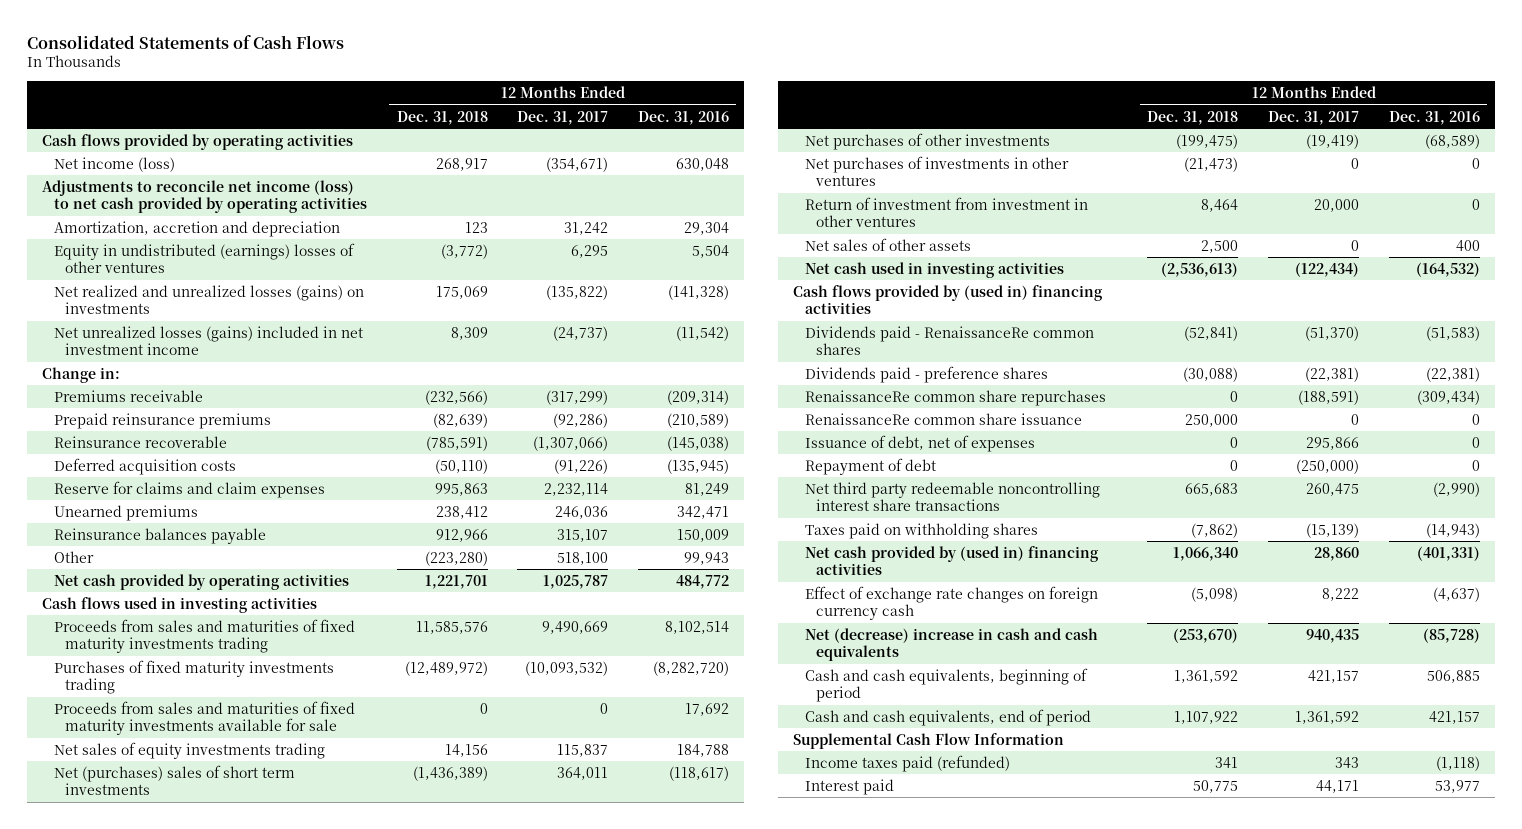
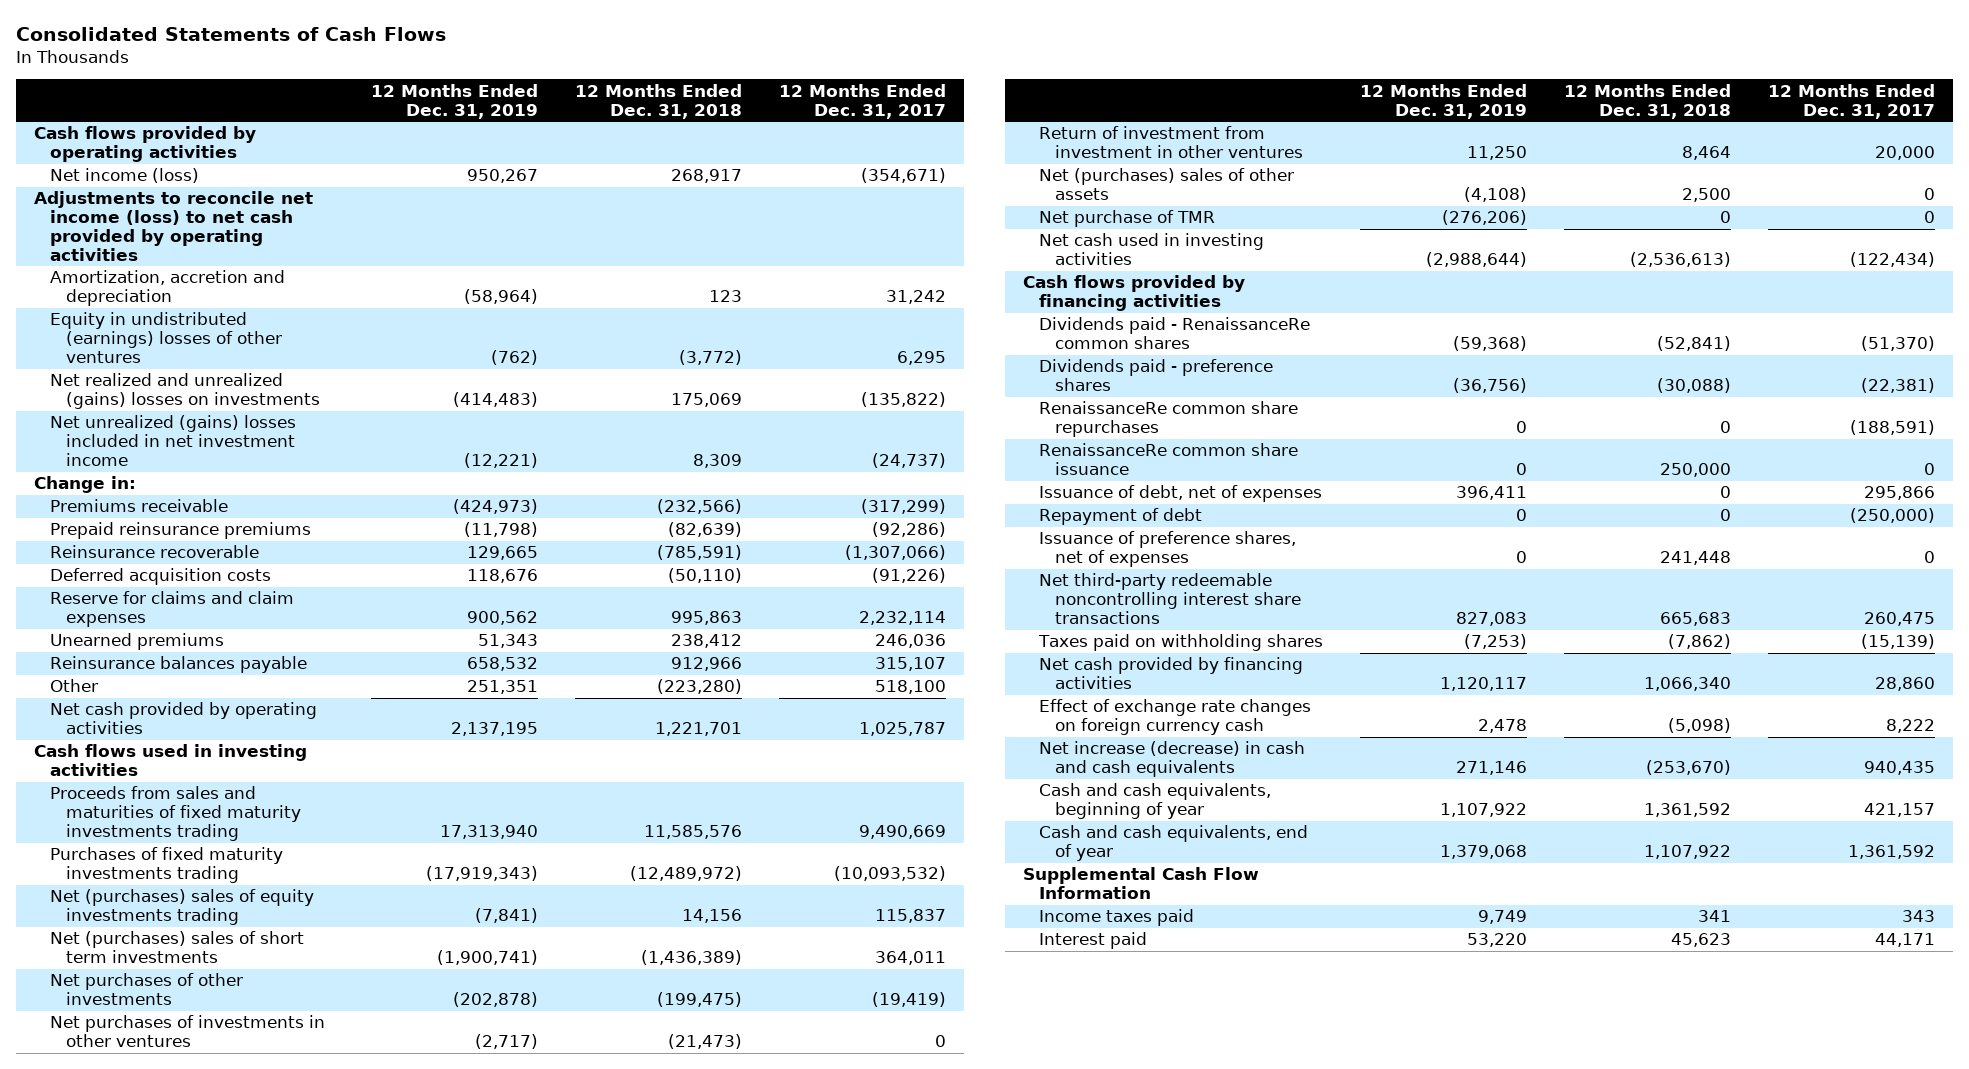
[637,110,729,125] Dec. 31, 2016 -> none
none -> [371,83,539,119] 12 Months Ended Dec. 31, 2019
[53,284,364,315] Net realized and unrealized losses (gains) on investments -> [50,373,321,410] Net realized and unrealized (gains) losses on investments
[53,325,363,356] Net unrealized losses (gains) included in net investment income -> [50,415,297,466] Net unrealized (gains) losses included in net investment income
[53,700,355,736] Proceeds from sales and maturities of fixed maturity investments available for sale -> none
[53,741,325,759] Net sales of equity investments trading -> [50,889,315,926] Net (purchases) sales of equity investments trading
[804,237,971,251] Net sales of other assets -> [1039,168,1295,201] Net (purchases) sales of other assets
none -> [1039,210,1216,228] Net purchase of TMR
[793,284,1104,315] Cash flows provided by (used in) financing activities -> [1023,275,1246,312] Cash flows provided by financing activities
none -> [1039,531,1297,568] Issuance of preference shares, net of expenses
[804,481,1100,512] Net third party redeemable noncontrolling interest share transactions -> [1039,573,1302,624] Net third-party redeemable noncontrolling interest share transactions
[804,545,1099,576] Net cash provided by (used in) financing activities -> [1039,657,1304,690] Net cash provided by financing activities
[804,627,1098,662] Net (decrease) increase in cash and cash equivalents -> [1039,741,1306,778] Net increase (decrease) in cash and cash equivalents
[804,667,1088,703] Cash and cash equivalents, beginning of period -> [1039,783,1272,820] Cash and cash equivalents, beginning of year
[804,708,1091,726] Cash and cash equivalents, end of period -> [1039,825,1309,862] Cash and cash equivalents, end of year
[804,754,1010,772] Income taxes paid (refunded) -> [1039,909,1195,927] Income taxes paid
[1193,779,1239,793] 50,775 -> [1671,933,1732,948] 45,623

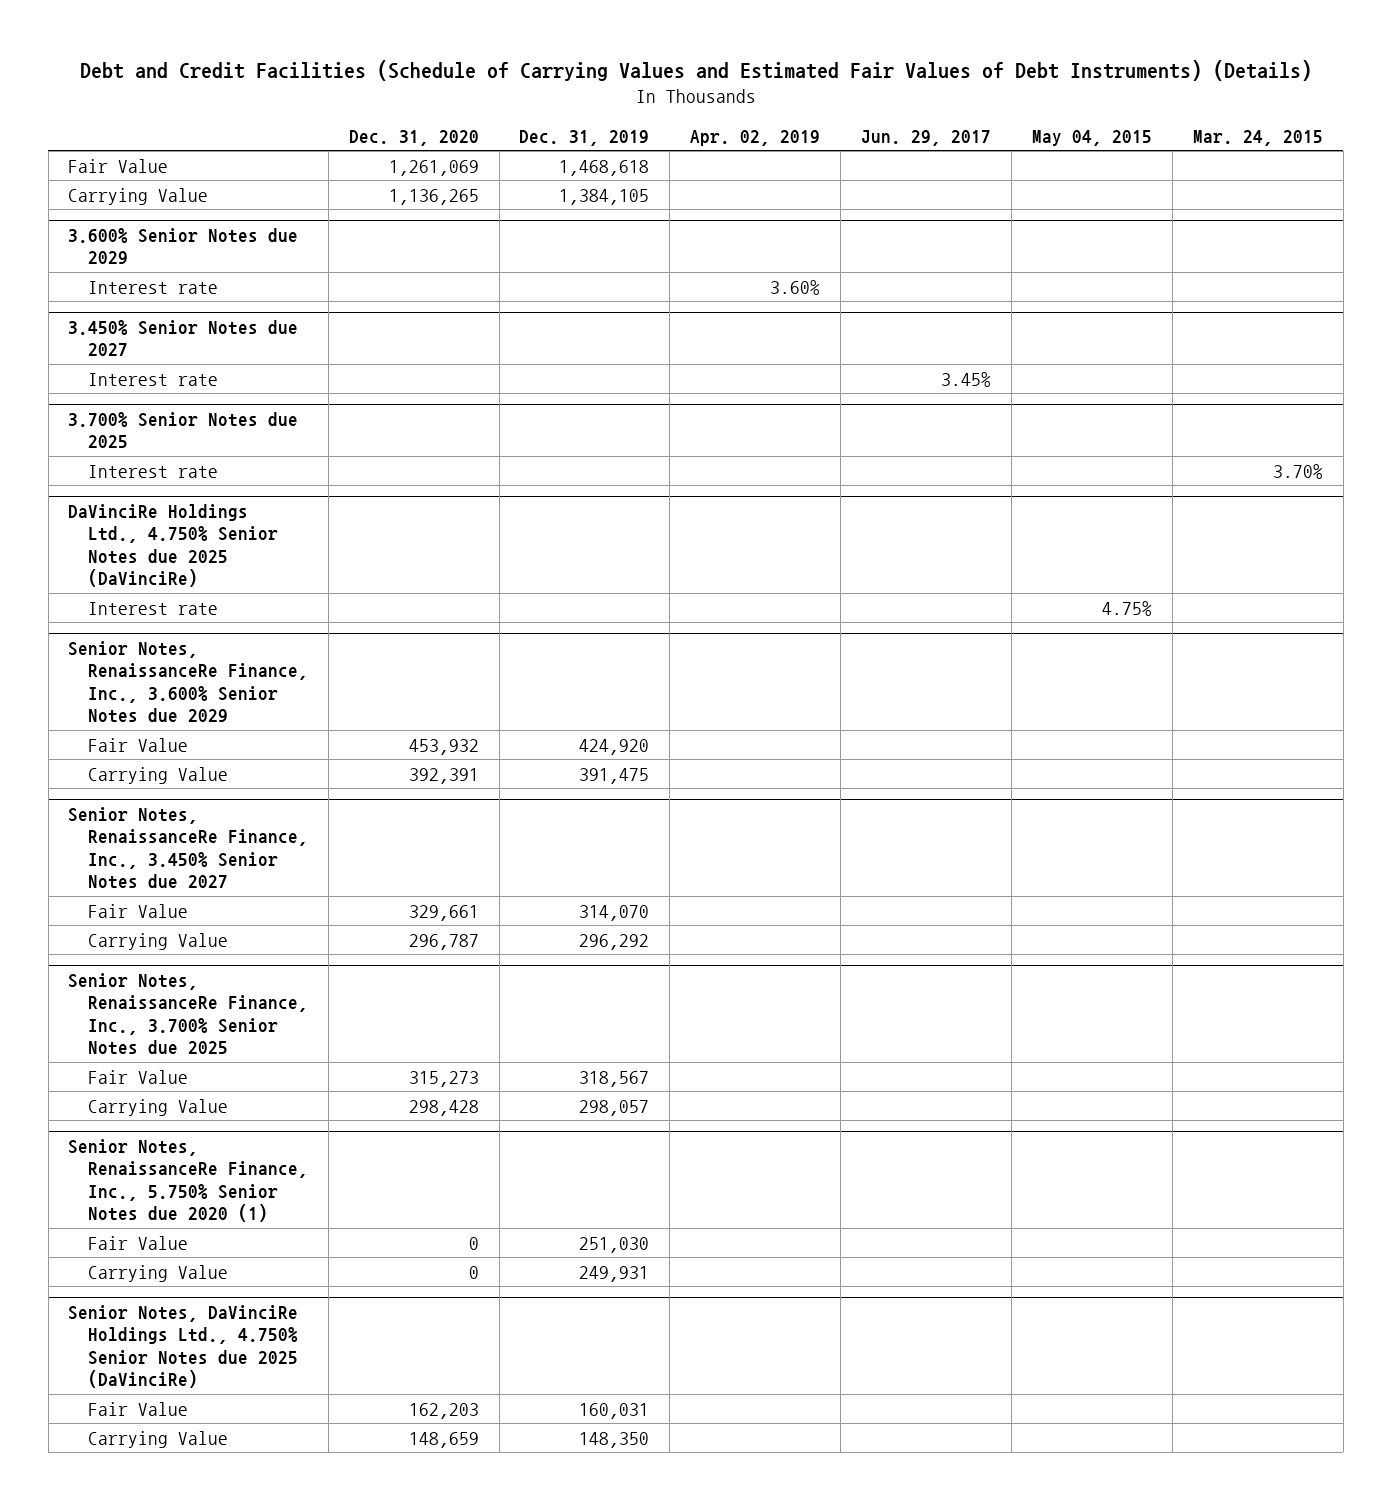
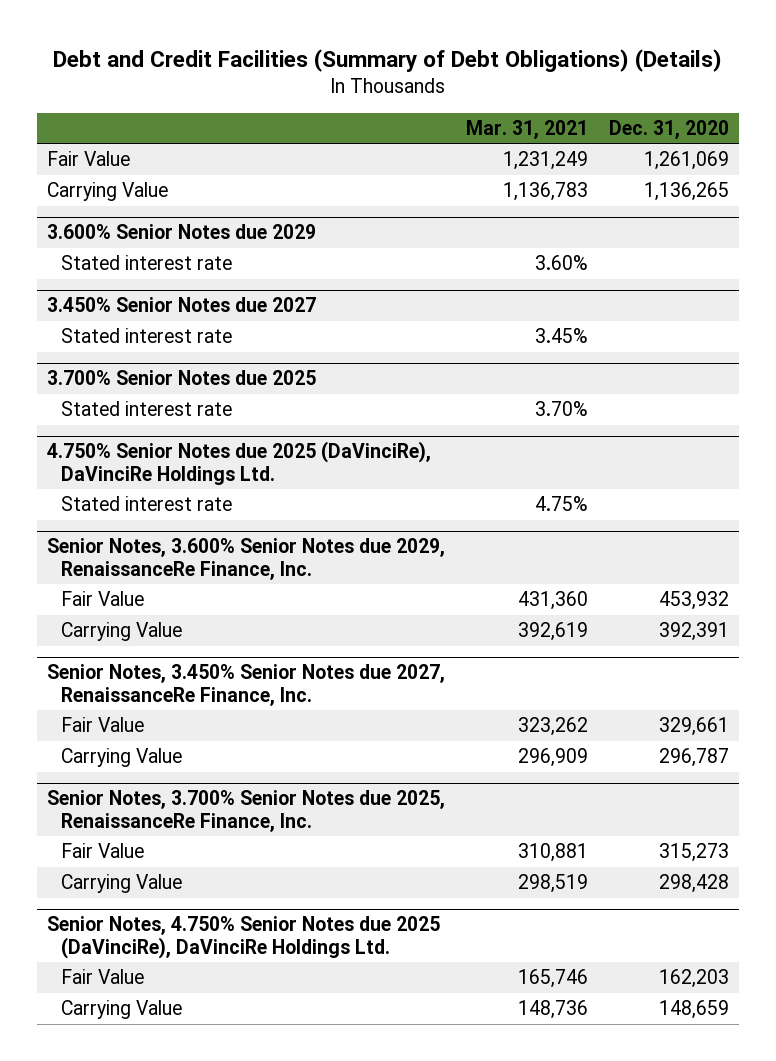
[79,60,1312,82] Debt and Credit Facilities (Schedule of Carrying Values and Estimated Fair Values of Debt Instruments) (Details) -> [53,49,723,73] Debt and Credit Facilities (Summary of Debt Obligations) (Details)
[519,129,650,146] Dec. 31, 2019 -> none
[690,129,821,146] Apr. 02, 2019 -> none
[861,129,992,146] Jun. 29, 2017 -> none
[1031,129,1152,146] May 04, 2015 -> none
[1192,129,1323,146] Mar. 24, 2015 -> none
none -> [466,119,589,139] Mar. 31, 2021
[87,280,218,294] Interest rate -> [61,255,233,271] Stated interest rate
[87,372,218,386] Interest rate -> [61,328,233,344] Stated interest rate
[87,464,218,478] Interest rate -> [61,401,233,417] Stated interest rate
[68,503,278,588] DaVinciRe Holdings Ltd., 4.750% Senior Notes due 2025 (DaVinciRe) -> [47,441,432,486] 4.750% Senior Notes due 2025 (DaVinciRe), DaVinciRe Holdings Ltd.
[87,601,218,615] Interest rate -> [61,496,233,512] Stated interest rate
[68,640,308,724] Senior Notes, RenaissanceRe Finance, Inc., 3.600% Senior Notes due 2029 -> [47,538,446,581] Senior Notes, 3.600% Senior Notes due 2029, RenaissanceRe Finance, Inc.
[68,806,308,890] Senior Notes, RenaissanceRe Finance, Inc., 3.450% Senior Notes due 2027 -> [47,664,446,707] Senior Notes, 3.450% Senior Notes due 2027, RenaissanceRe Finance, Inc.
[68,972,308,1056] Senior Notes, RenaissanceRe Finance, Inc., 3.700% Senior Notes due 2025 -> [47,790,446,833] Senior Notes, 3.700% Senior Notes due 2025, RenaissanceRe Finance, Inc.
[68,1138,308,1223] Senior Notes, RenaissanceRe Finance, Inc., 5.750% Senior Notes due 2020 (1) -> none
[87,1235,188,1250] Fair Value -> none
[87,1264,228,1282] Carrying Value -> none
[68,1304,299,1389] Senior Notes, DaVinciRe Holdings Ltd., 4.750% Senior Notes due 2025 (DaVinciRe) -> [47,916,441,960] Senior Notes, 4.750% Senior Notes due 2025 (DaVinciRe), DaVinciRe Holdings Ltd.

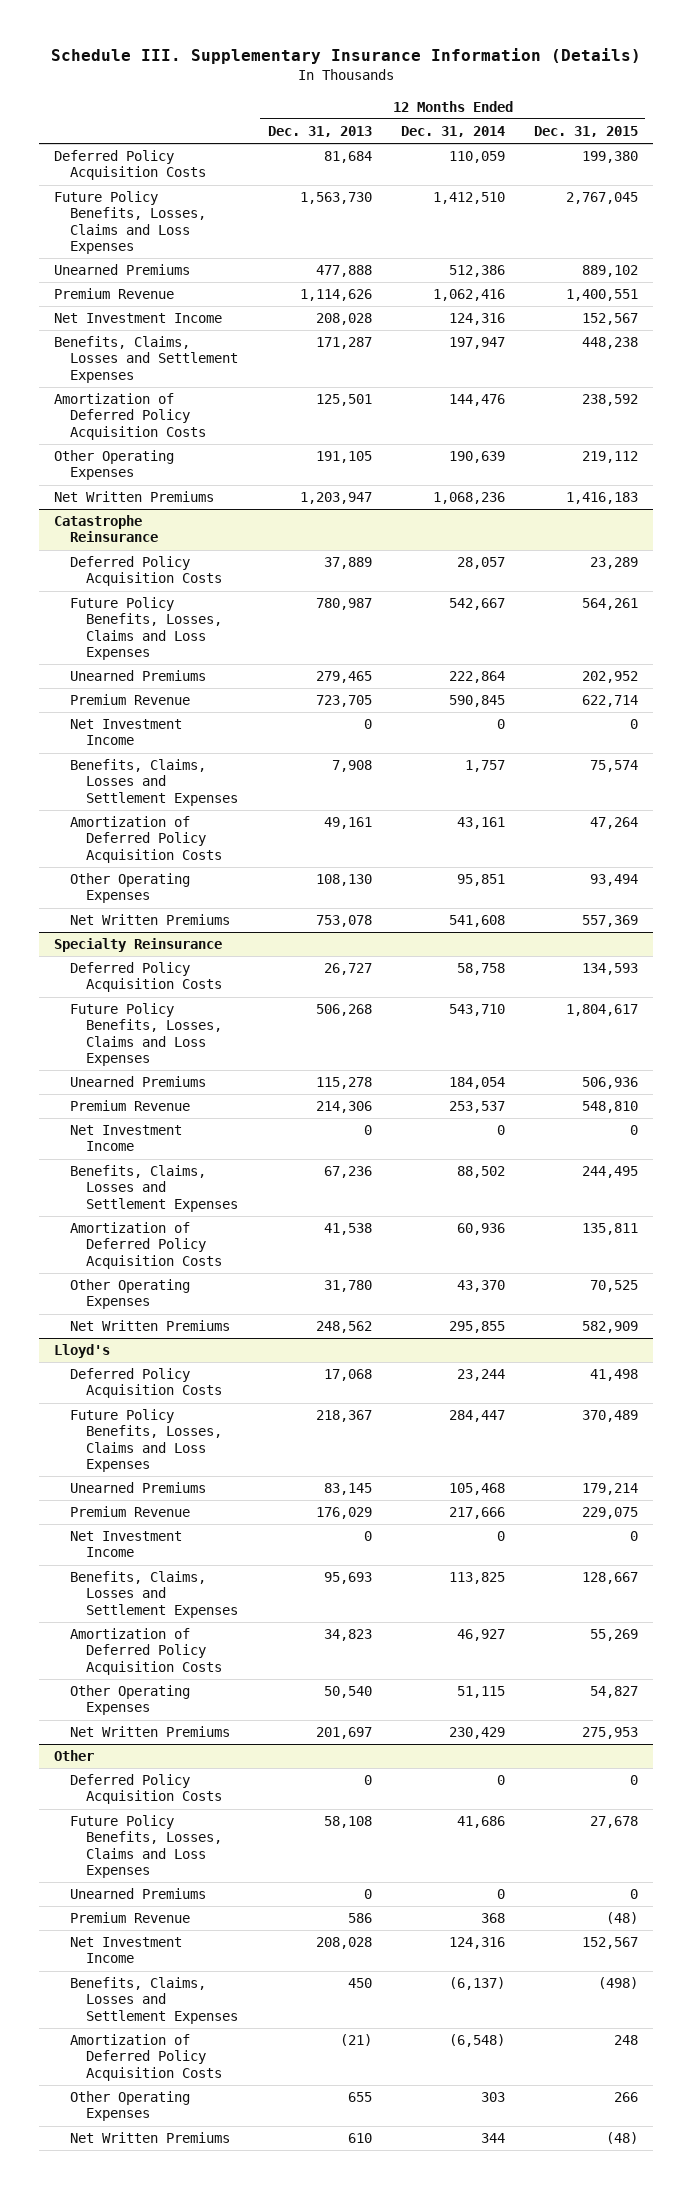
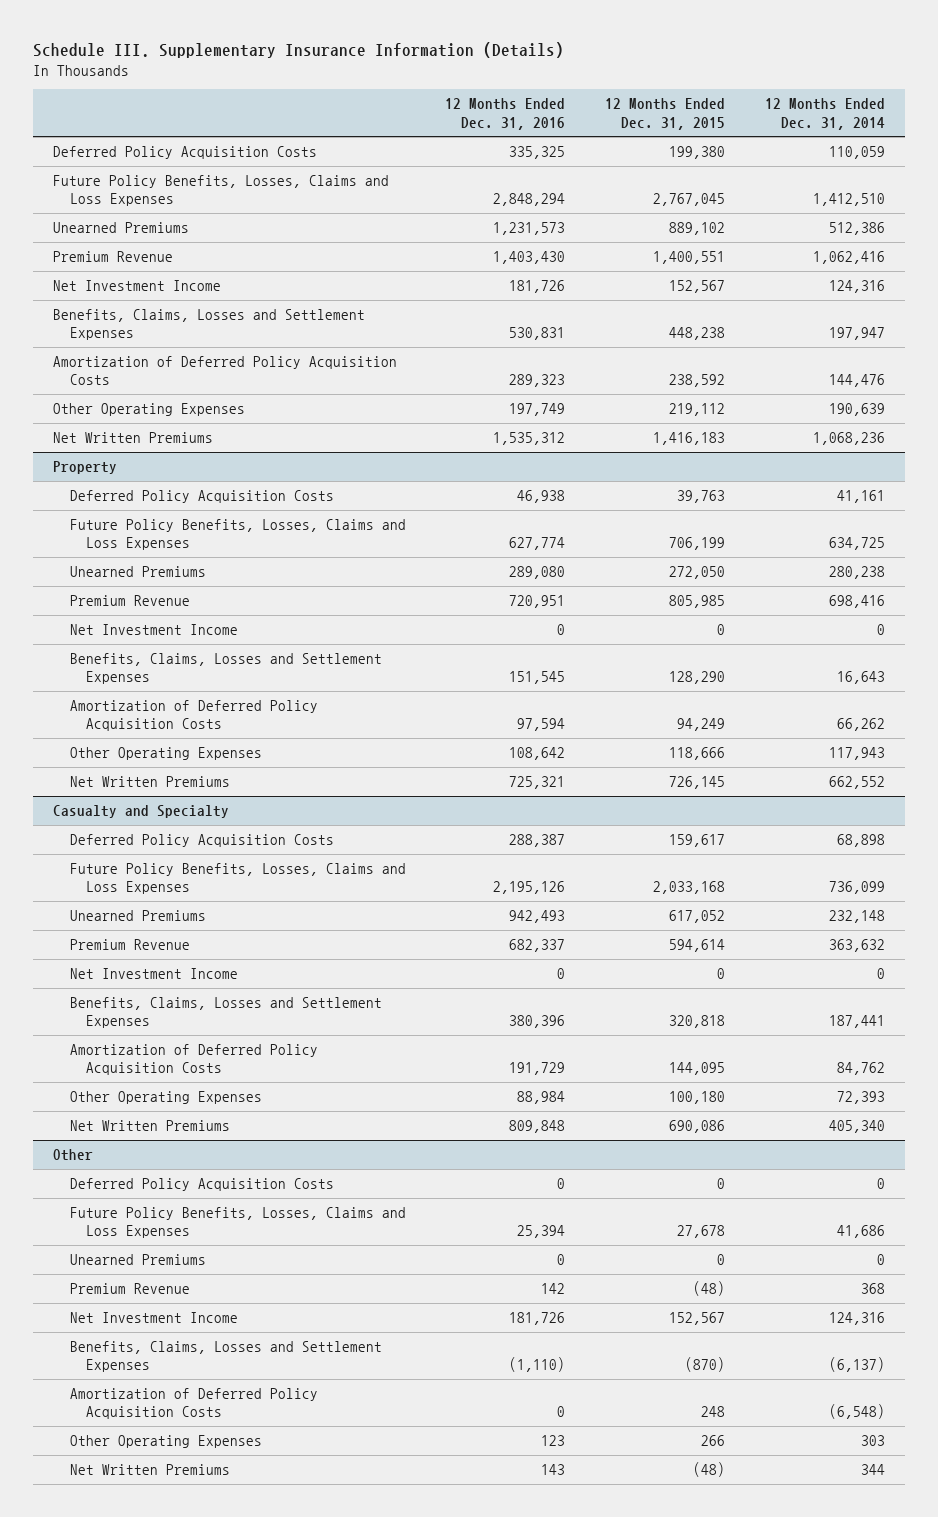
[267,125,372,137] Dec. 31, 2013 -> none
none -> [445,98,566,130] 12 Months Ended Dec. 31, 2016
[54,515,159,543] Catastrophe Reinsurance -> none
[70,719,183,746] Net Investment Income -> none
[70,759,239,806] Benefits, Claims, Losses and Settlement Expenses -> none
[70,816,223,863] Amortization of Deferred Policy Acquisition Costs -> none
[70,873,191,904] Other Operating Expenses -> none
[70,914,231,926] Net Written Premiums -> none
[54,938,223,953] Specialty Reinsurance -> none
[70,962,223,993] Deferred Policy Acquisition Costs -> none
[70,1003,223,1066] Future Policy Benefits, Losses, Claims and Loss Expenses -> none
[70,1076,207,1088] Unearned Premiums -> none
[70,1100,191,1112] Premium Revenue -> none
none -> [52,460,117,474] Property
[456,557,505,570] 28,057 -> [837,489,886,503] 41,161
[589,557,638,570] 23,289 -> [677,489,726,503] 39,763
[448,598,505,611] 542,667 -> [829,537,886,551] 634,725
[581,598,638,611] 564,261 -> [669,537,726,551] 706,199
[448,671,505,684] 222,864 -> [829,565,886,579] 280,238
[581,671,638,684] 202,952 -> [669,565,726,579] 272,050
[448,695,505,708] 590,845 -> [829,594,886,608] 698,416
[581,695,638,708] 622,714 -> [669,594,726,608] 805,985
[54,1344,111,1359] Lloyd's -> none
[456,1166,505,1179] 88,502 -> [837,671,886,685] 16,643
[581,1166,638,1179] 244,495 -> [669,671,726,685] 128,290
[456,1223,505,1236] 60,936 -> [837,718,886,732] 66,262
[581,1223,638,1236] 135,811 -> [677,718,726,732] 94,249
[456,1280,505,1293] 43,370 -> [829,746,886,760] 117,943
[589,1280,638,1293] 70,525 -> [669,746,726,760] 118,666
[448,1321,505,1334] 295,855 -> [829,775,886,789] 662,552
[581,1321,638,1334] 582,909 -> [669,775,726,789] 726,145
none -> [52,804,229,818] Casualty and Specialty
[456,1369,505,1382] 23,244 -> [837,833,886,847] 68,898
[589,1369,638,1382] 41,498 -> [669,833,726,847] 159,617
[448,1410,505,1423] 284,447 -> [829,881,886,895] 736,099
[581,1410,638,1423] 370,489 -> [653,881,726,895] 2,033,168
[448,1483,505,1496] 105,468 -> [829,909,886,923] 232,148
[581,1483,638,1496] 179,214 -> [669,909,726,923] 617,052
[448,1507,505,1520] 217,666 -> [829,938,886,952] 363,632
[581,1507,638,1520] 229,075 -> [669,938,726,952] 594,614
[448,1572,505,1585] 113,825 -> [829,1015,886,1029] 187,441
[581,1572,638,1585] 128,667 -> [669,1015,726,1029] 320,818
[456,1629,505,1642] 46,927 -> [837,1062,886,1076] 84,762
[589,1629,638,1642] 55,269 -> [669,1062,726,1076] 144,095
[456,1686,505,1699] 51,115 -> [837,1090,886,1104] 72,393
[589,1686,638,1699] 54,827 -> [669,1090,726,1104] 100,180
[448,1727,505,1740] 230,429 -> [829,1119,886,1133] 405,340
[581,1727,638,1740] 275,953 -> [669,1119,726,1133] 690,086
[597,1977,638,1990] (498) -> [685,1357,726,1373] (870)

